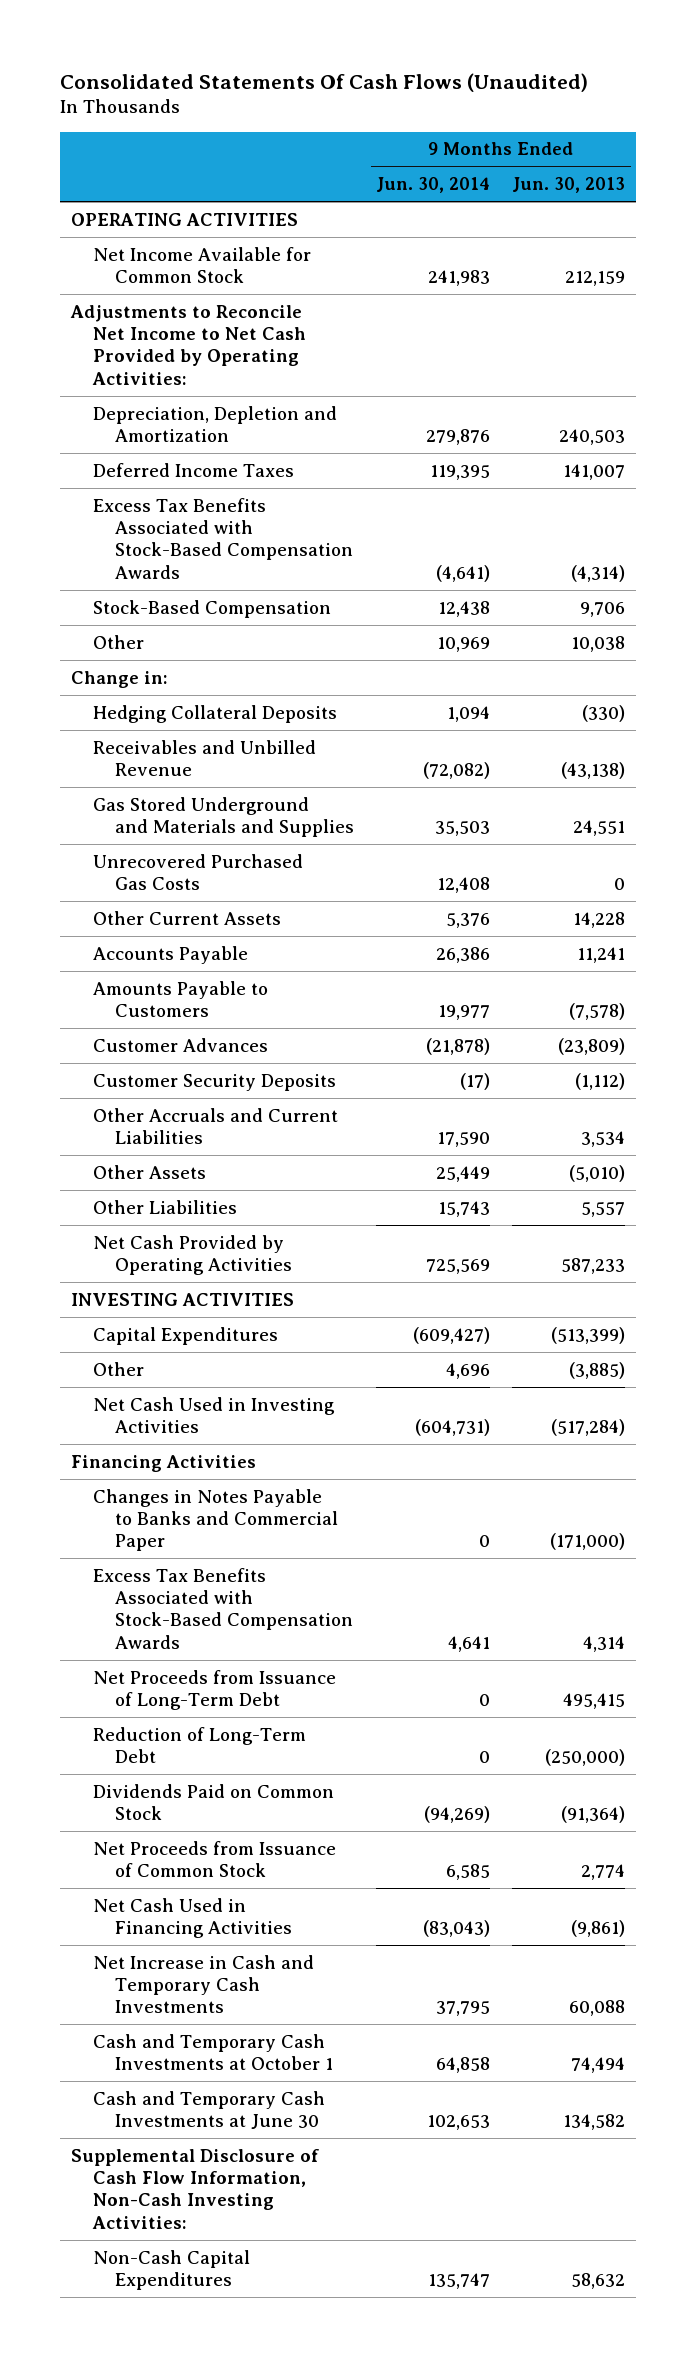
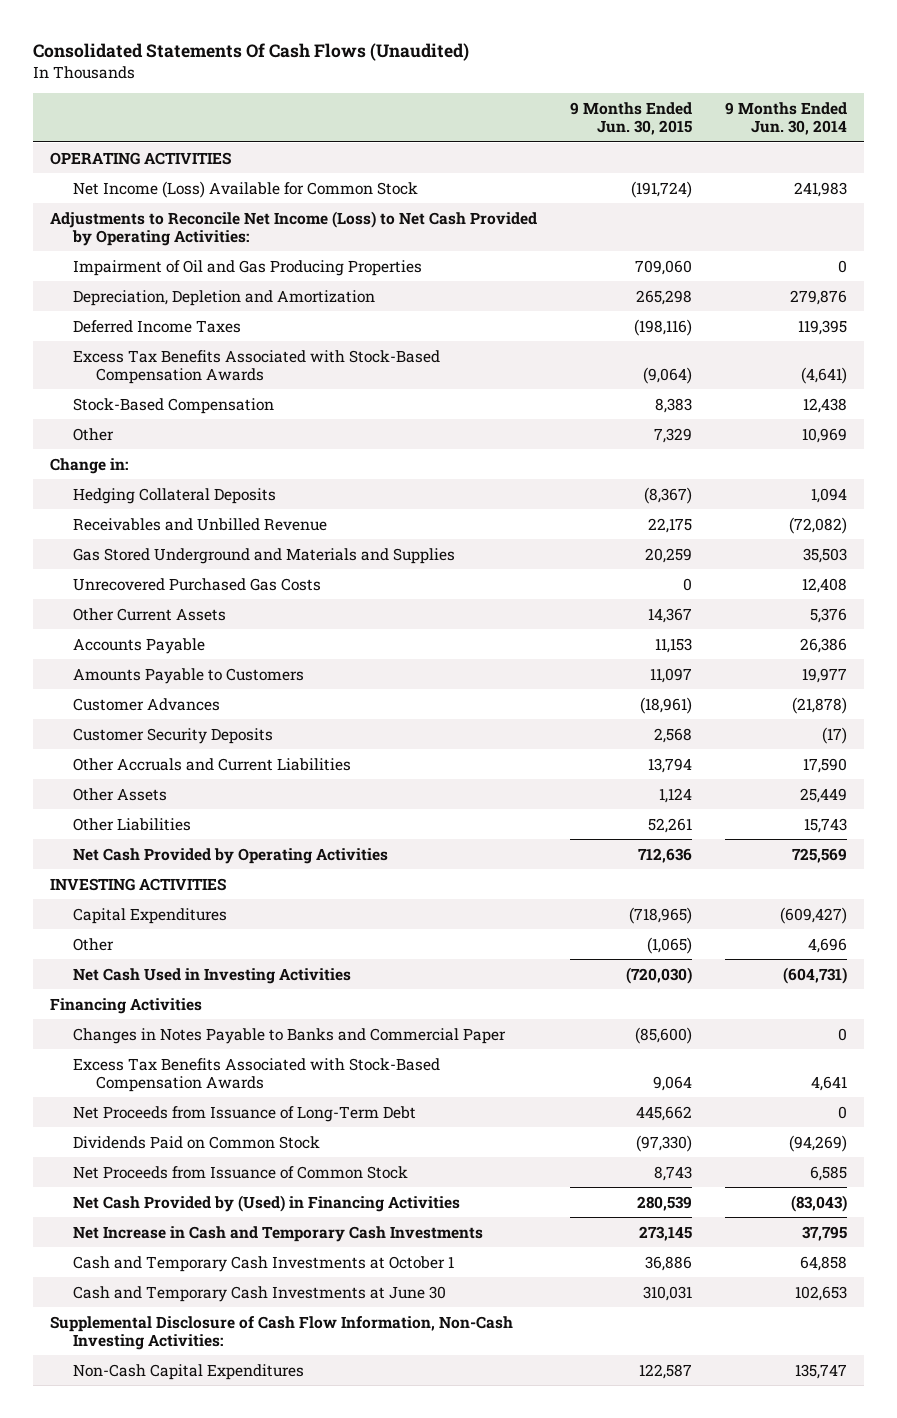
[512,177,626,194] Jun. 30, 2013 -> none
none -> [570,102,693,136] 9 Months Ended Jun. 30, 2015
[93,246,312,284] Net Income Available for Common Stock -> [72,180,418,198] Net Income (Loss) Available for Common Stock
[70,304,307,385] Adjustments to Reconcile Net Income to Net Cash Provided by Operating Activities: -> [49,210,537,246] Adjustments to Reconcile Net Income (Loss) to Net Cash Provided by Operating Activities:
none -> [72,259,422,276] Impairment of Oil and Gas Producing Properties
[93,1726,307,1764] Reduction of Long-Term Debt -> none
[93,1897,293,1939] Net Cash Used in Financing Activities -> [72,1194,460,1212] Net Cash Provided by (Used) in Financing Activities

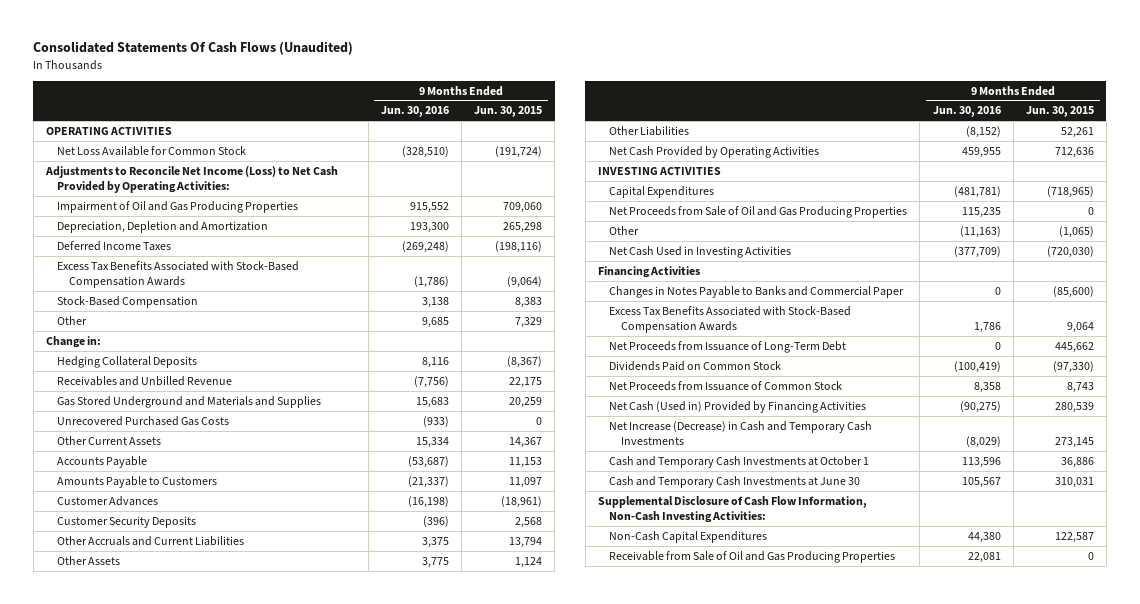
[725,102,848,136] 9 Months Ended Jun. 30, 2014 -> none
none -> [380,106,449,118] Jun. 30, 2016
[72,180,418,198] Net Income (Loss) Available for Common Stock -> [57,145,247,156] Net Loss Available for Common Stock
none -> [609,205,908,218] Net Proceeds from Sale of Oil and Gas Producing Properties
[72,1194,460,1212] Net Cash Provided by (Used) in Financing Activities -> [609,400,867,413] Net Cash (Used in) Provided by Financing Activities
[72,1225,483,1242] Net Increase in Cash and Temporary Cash Investments -> [609,420,873,446] Net Increase (Decrease) in Cash and Temporary Cash Investments
none -> [609,550,896,563] Receivable from Sale of Oil and Gas Producing Properties

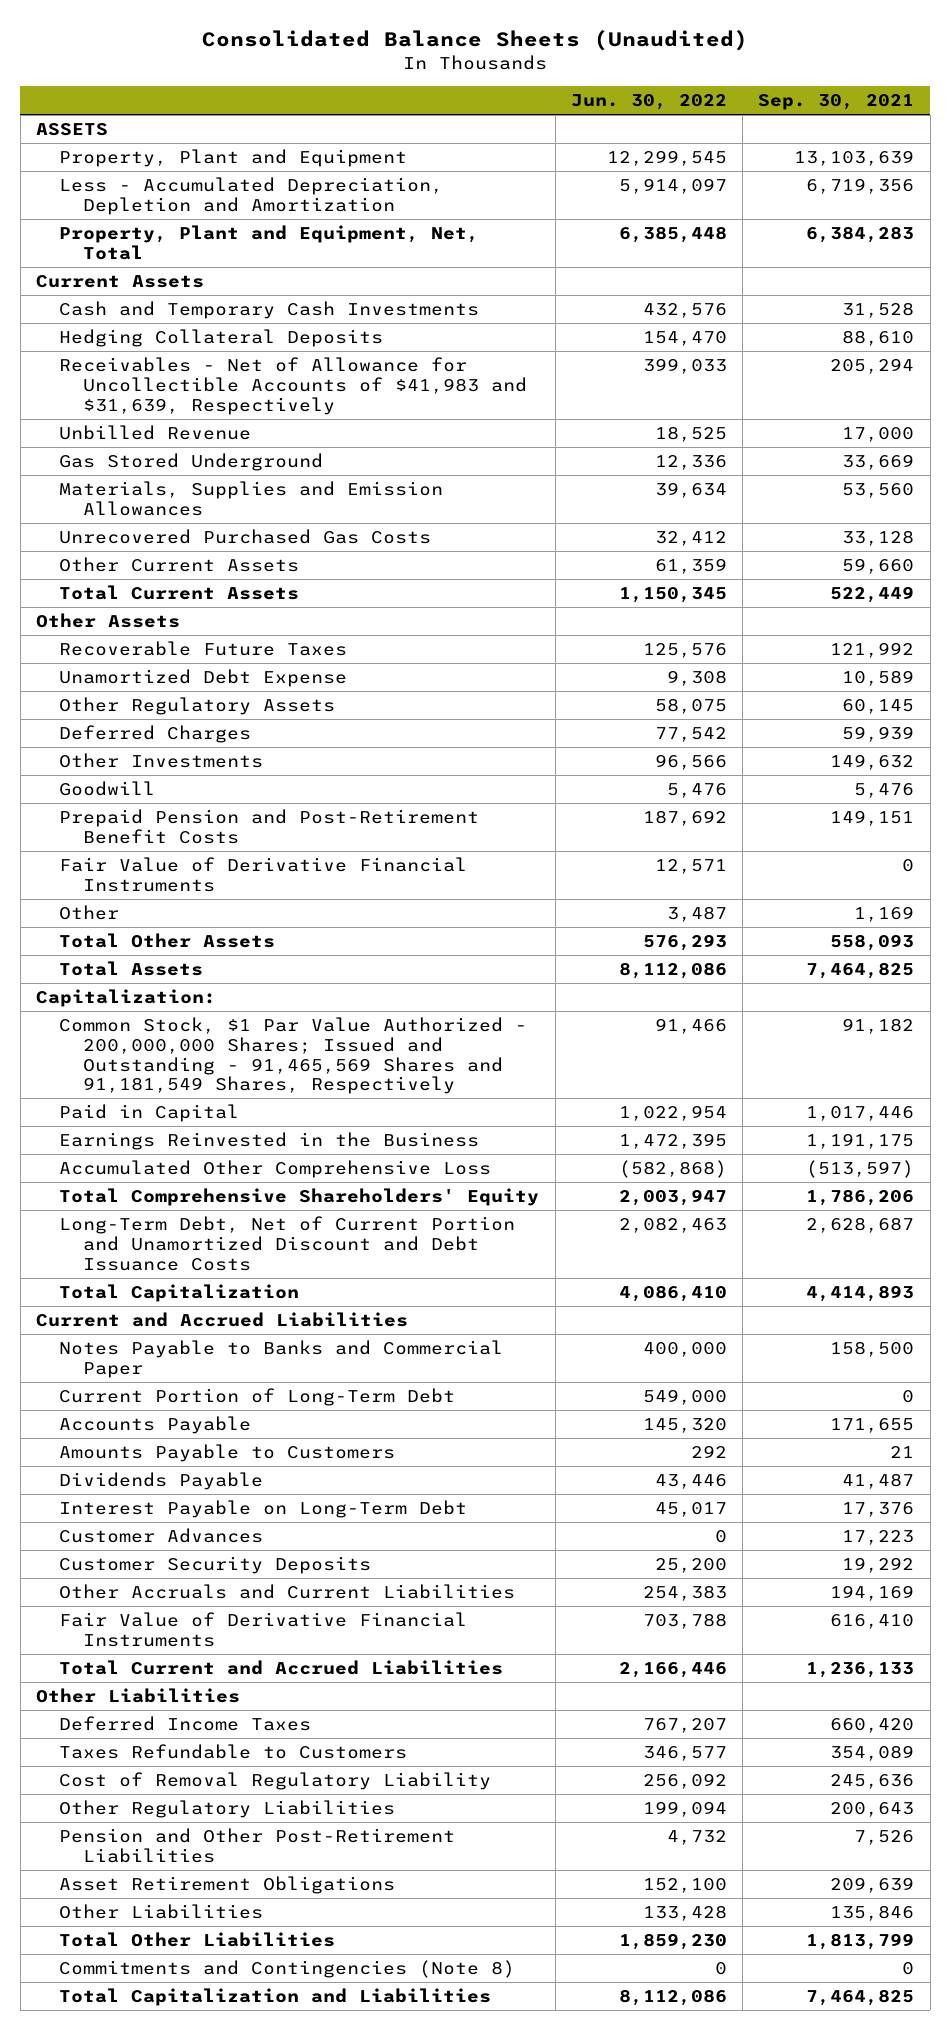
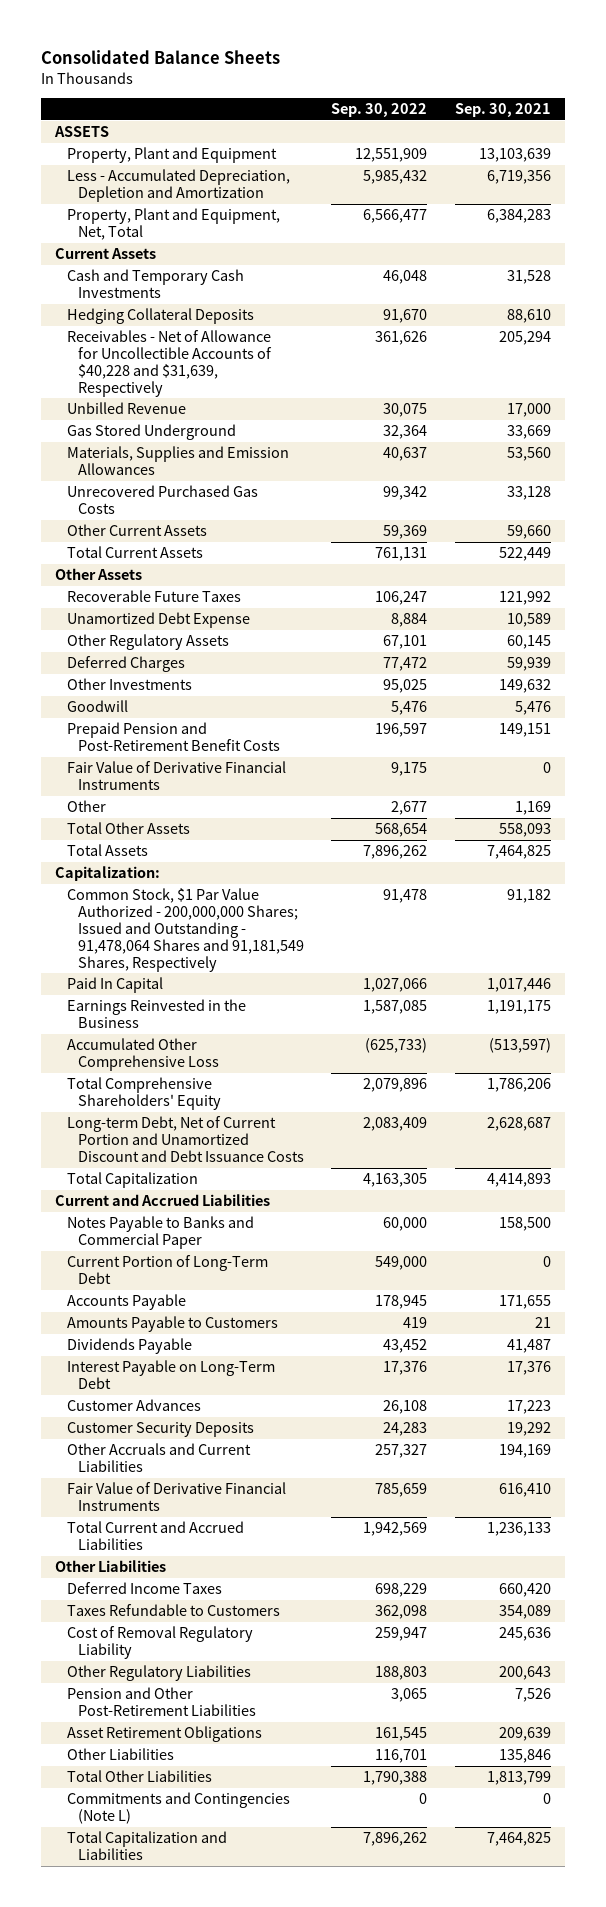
[202,30,749,52] Consolidated Balance Sheets (Unaudited) -> [41,49,281,64] Consolidated Balance Sheets
[570,93,727,110] Jun. 30, 2022 -> none
none -> [331,103,428,118] Sep. 30, 2022
[59,356,527,415] Receivables - Net of Allowance for Uncollectible Accounts of $41,983 and $31,639, Respectively -> [66,330,272,397] Receivables - Net of Allowance for Uncollectible Accounts of $40,228 and $31,639, Respectively
[59,1016,528,1095] Common Stock, $1 Par Value Authorized - 200,000,000 Shares; Issued and Outstanding - 91,465,569 Shares and 91,181,549 Shares, Respectively -> [66,888,304,972] Common Stock, $1 Par Value Authorized - 200,000,000 Shares; Issued and Outstanding - 91,478,064 Shares and 91,181,549 Shares, Respectively
[59,1103,240,1122] Paid in Capital -> [66,977,163,994] Paid In Capital
[59,1215,516,1271] Long-Term Debt, Net of Current Portion and Unamortized Discount and Debt Issuance Costs -> [66,1116,304,1162] Long-term Debt, Net of Current Portion and Unamortized Discount and Debt Issuance Costs
[59,1959,516,1978] Commitments and Contingencies (Note 8) -> [66,1792,290,1825] Commitments and Contingencies (Note L)

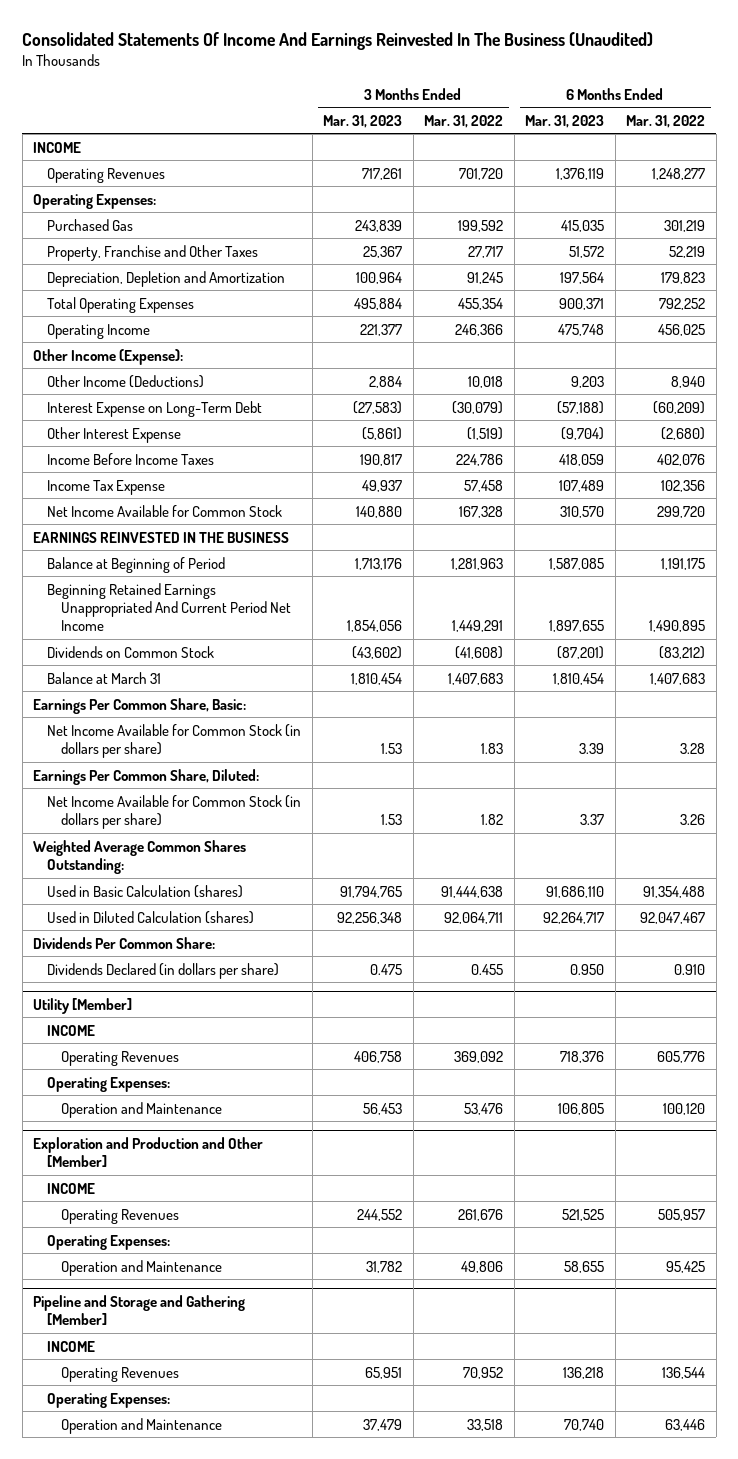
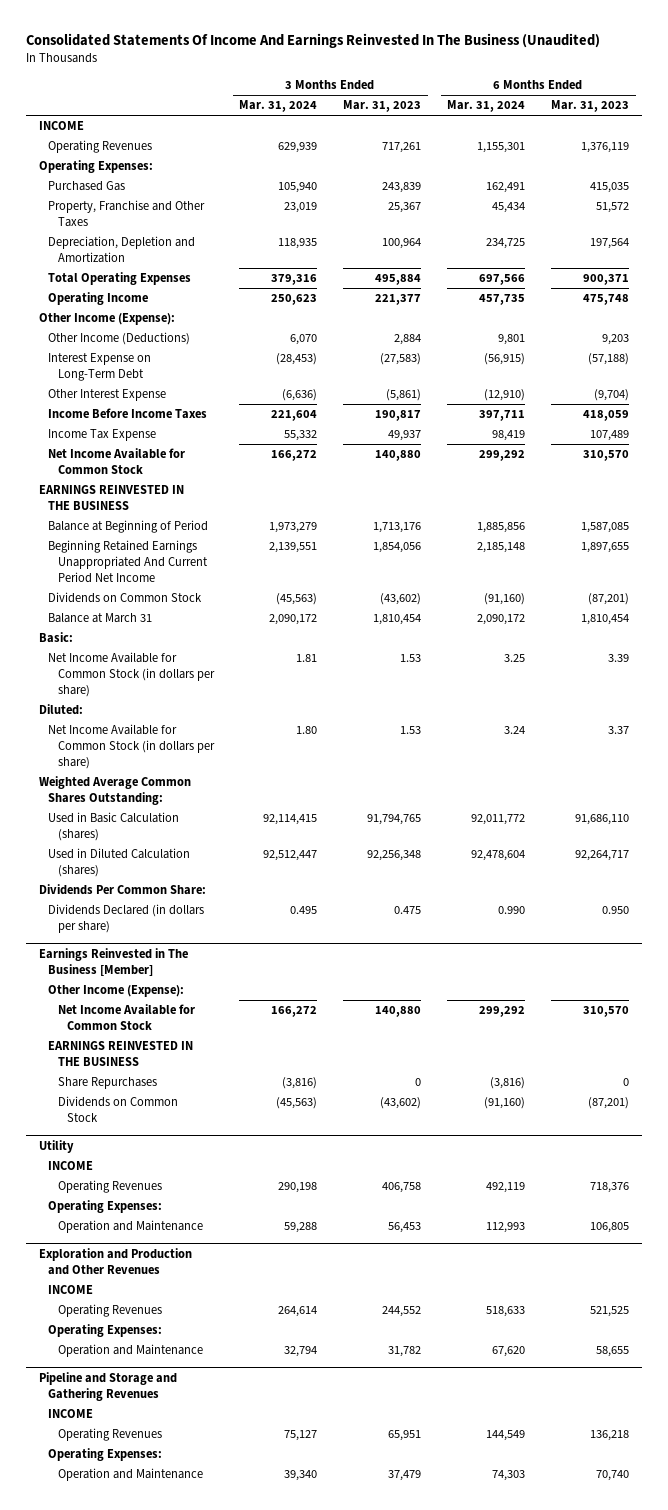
[424,114,504,128] Mar. 31, 2022 -> none
[626,114,706,128] Mar. 31, 2022 -> none
none -> [239,100,318,113] Mar. 31, 2024
none -> [447,100,526,113] Mar. 31, 2024
[33,697,247,714] Earnings Per Common Share, Basic: -> none
none -> [38,632,73,644] Basic:
[33,768,260,785] Earnings Per Common Share, Diluted: -> [38,704,83,716] Diluted:
none -> [38,948,188,976] Earnings Reinvested in The Business [Member]
none -> [48,985,185,998] Other Income (Expense):
none -> [57,1004,195,1030] Net Income Available for Common Stock
none -> [48,1041,194,1066] EARNINGS REINVESTED IN THE BUSINESS
none -> [57,1077,157,1090] Share Repurchases
none -> [57,1096,178,1122] Dividends on Common Stock
[33,997,133,1014] Utility [Member] -> [38,1140,74,1154] Utility
[33,1136,264,1168] Exploration and Production and Other [Member] -> [38,1248,192,1275] Exploration and Production and Other Revenues
[33,1294,246,1326] Pipeline and Storage and Gathering [Member] -> [38,1372,177,1401] Pipeline and Storage and Gathering Revenues

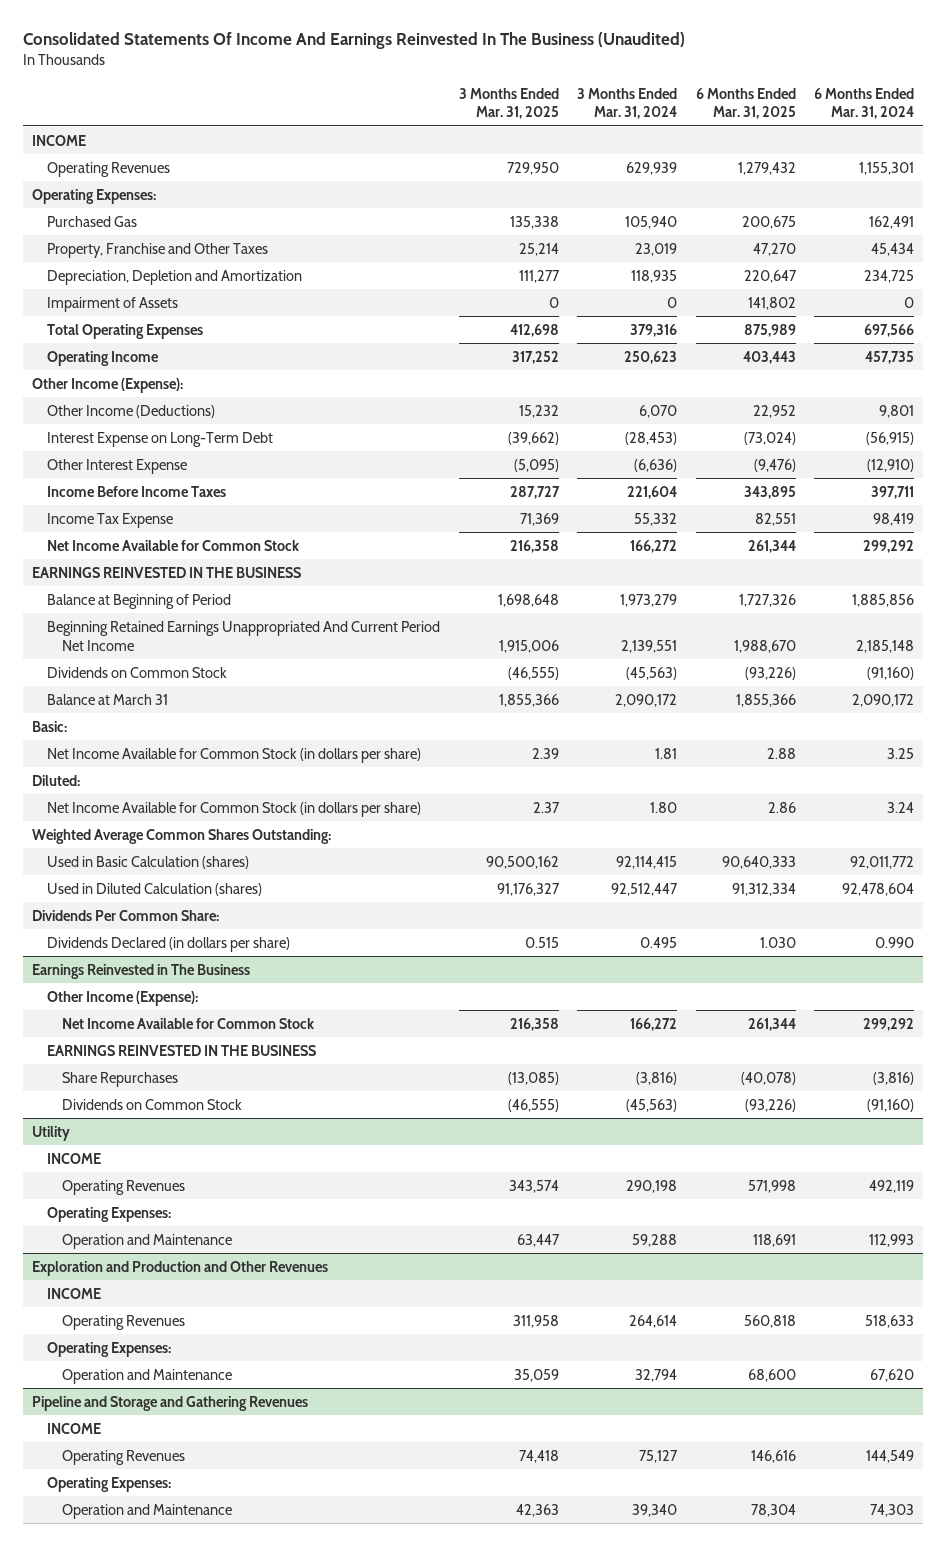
[343,100,422,113] Mar. 31, 2023 -> none
[551,100,630,113] Mar. 31, 2023 -> none
none -> [458,87,559,120] 3 Months Ended Mar. 31, 2025
none -> [695,87,796,120] 6 Months Ended Mar. 31, 2025
none -> [47,296,179,312] Impairment of Assets
[38,948,188,976] Earnings Reinvested in The Business [Member] -> [31,963,250,979] Earnings Reinvested in The Business

